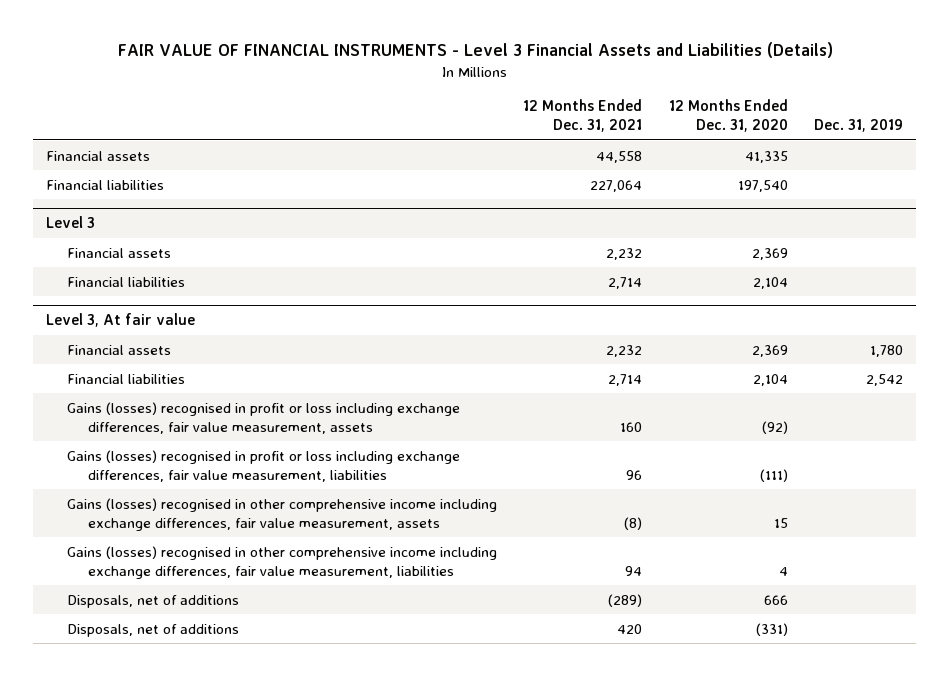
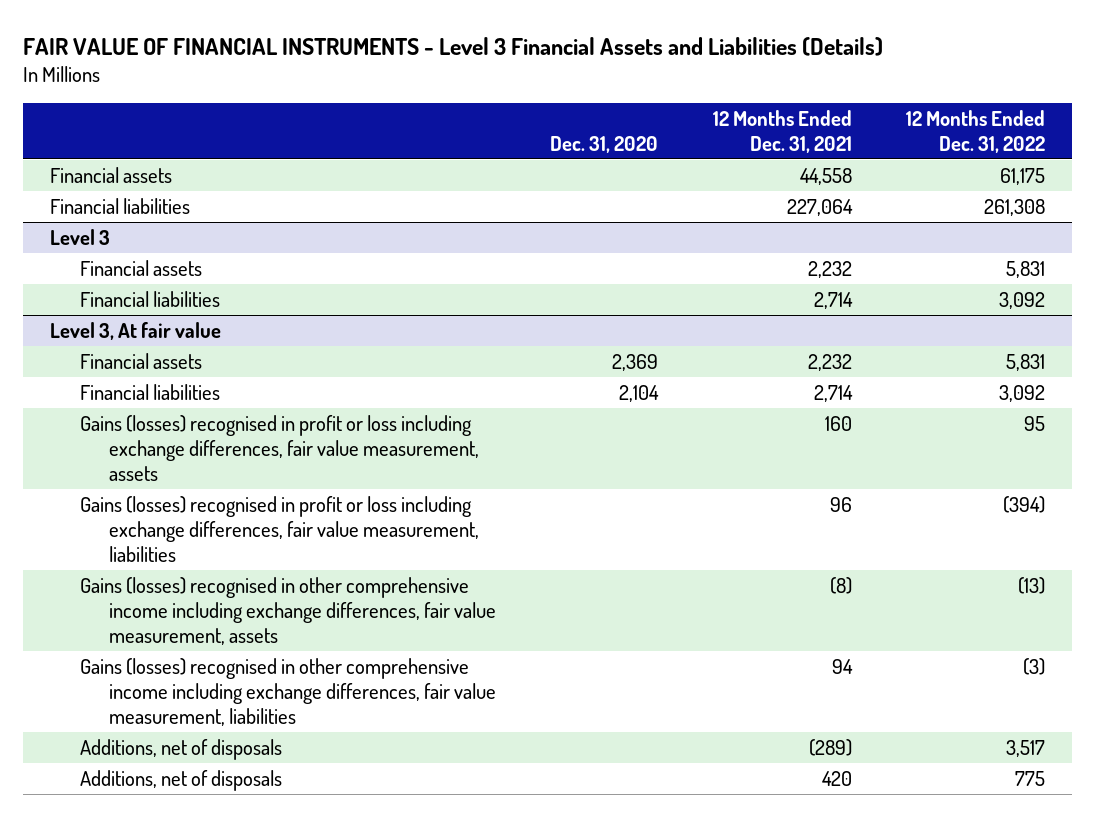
[668,99,788,133] 12 Months Ended Dec. 31, 2020 -> none
[813,119,903,133] Dec. 31, 2019 -> none
none -> [550,135,659,153] Dec. 31, 2020
none -> [906,109,1046,153] 12 Months Ended Dec. 31, 2022
[66,594,239,608] Disposals, net of additions -> [79,739,282,761] Additions, net of disposals
[66,623,239,637] Disposals, net of additions -> [79,770,282,792] Additions, net of disposals

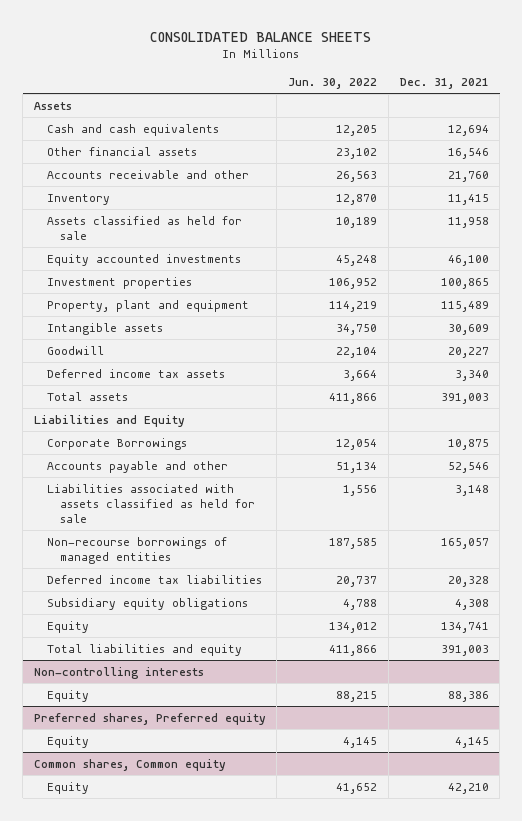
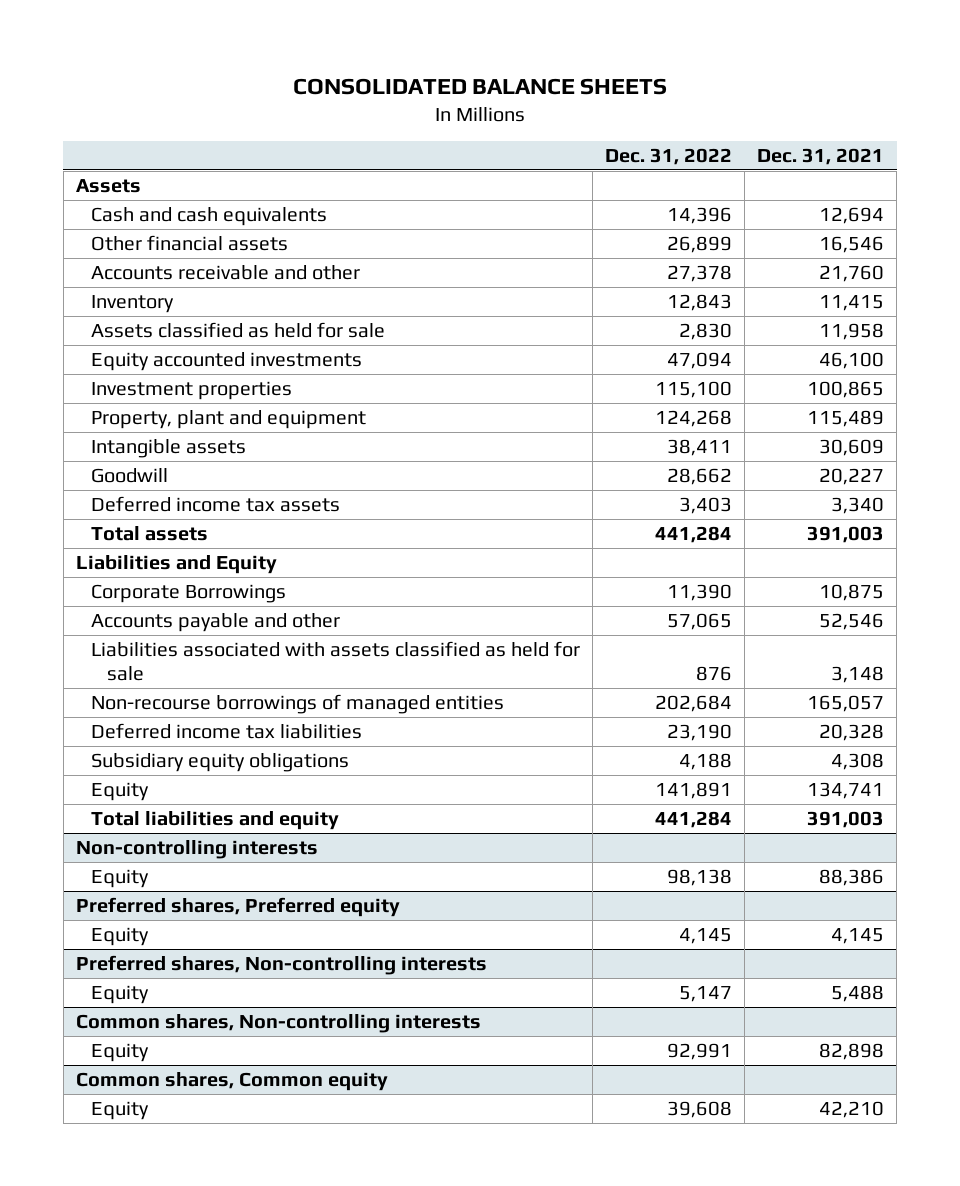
[288,77,378,89] Jun. 30, 2022 -> none
none -> [605,147,733,165] Dec. 31, 2022
none -> [75,954,487,975] Preferred shares, Non-controlling interests
none -> [91,984,150,1004] Equity
none -> [75,1013,481,1033] Common shares, Non-controlling interests
none -> [91,1042,150,1062] Equity

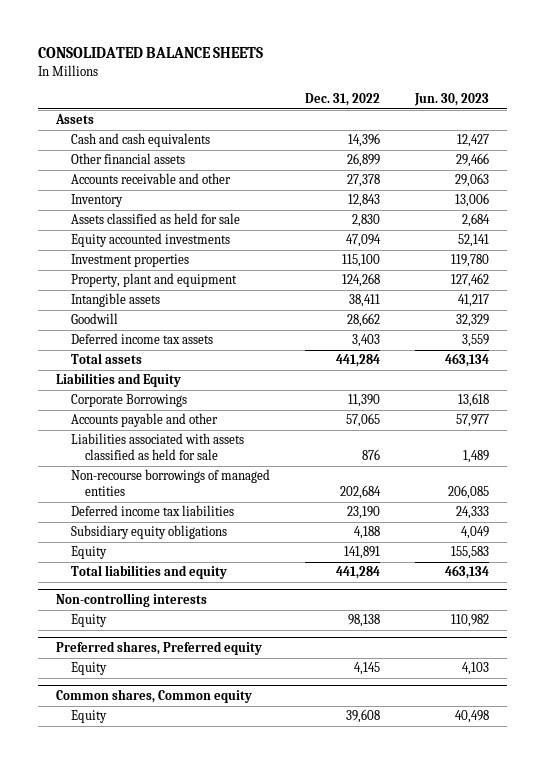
[757,147,885,165] Dec. 31, 2021 -> none
none -> [414,93,490,107] Jun. 30, 2023
[75,954,487,975] Preferred shares, Non-controlling interests -> none
[91,984,150,1004] Equity -> none
[75,1013,481,1033] Common shares, Non-controlling interests -> none
[91,1042,150,1062] Equity -> none

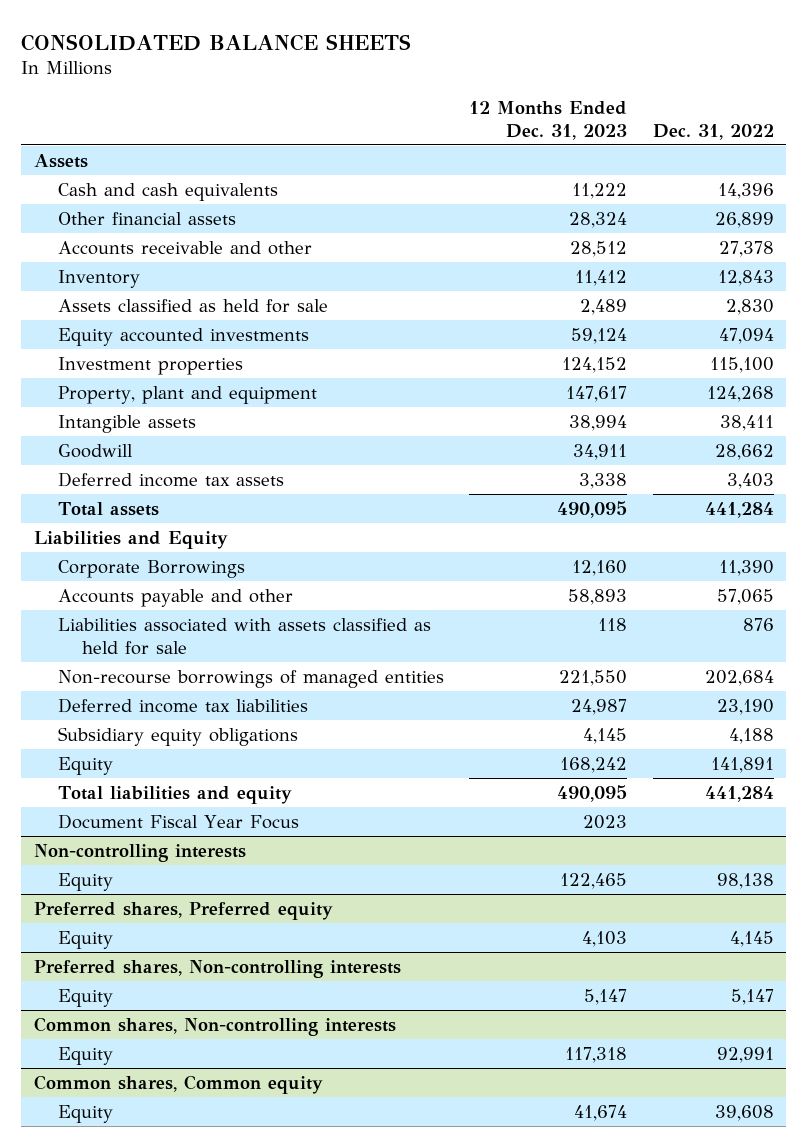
[414,93,490,107] Jun. 30, 2023 -> none
none -> [469,100,628,140] 12 Months Ended Dec. 31, 2023
none -> [58,813,300,829] Document Fiscal Year Focus
none -> [33,959,401,978] Preferred shares, Non-controlling interests
none -> [58,988,114,1007] Equity
none -> [33,1016,396,1036] Common shares, Non-controlling interests
none -> [58,1046,114,1065] Equity

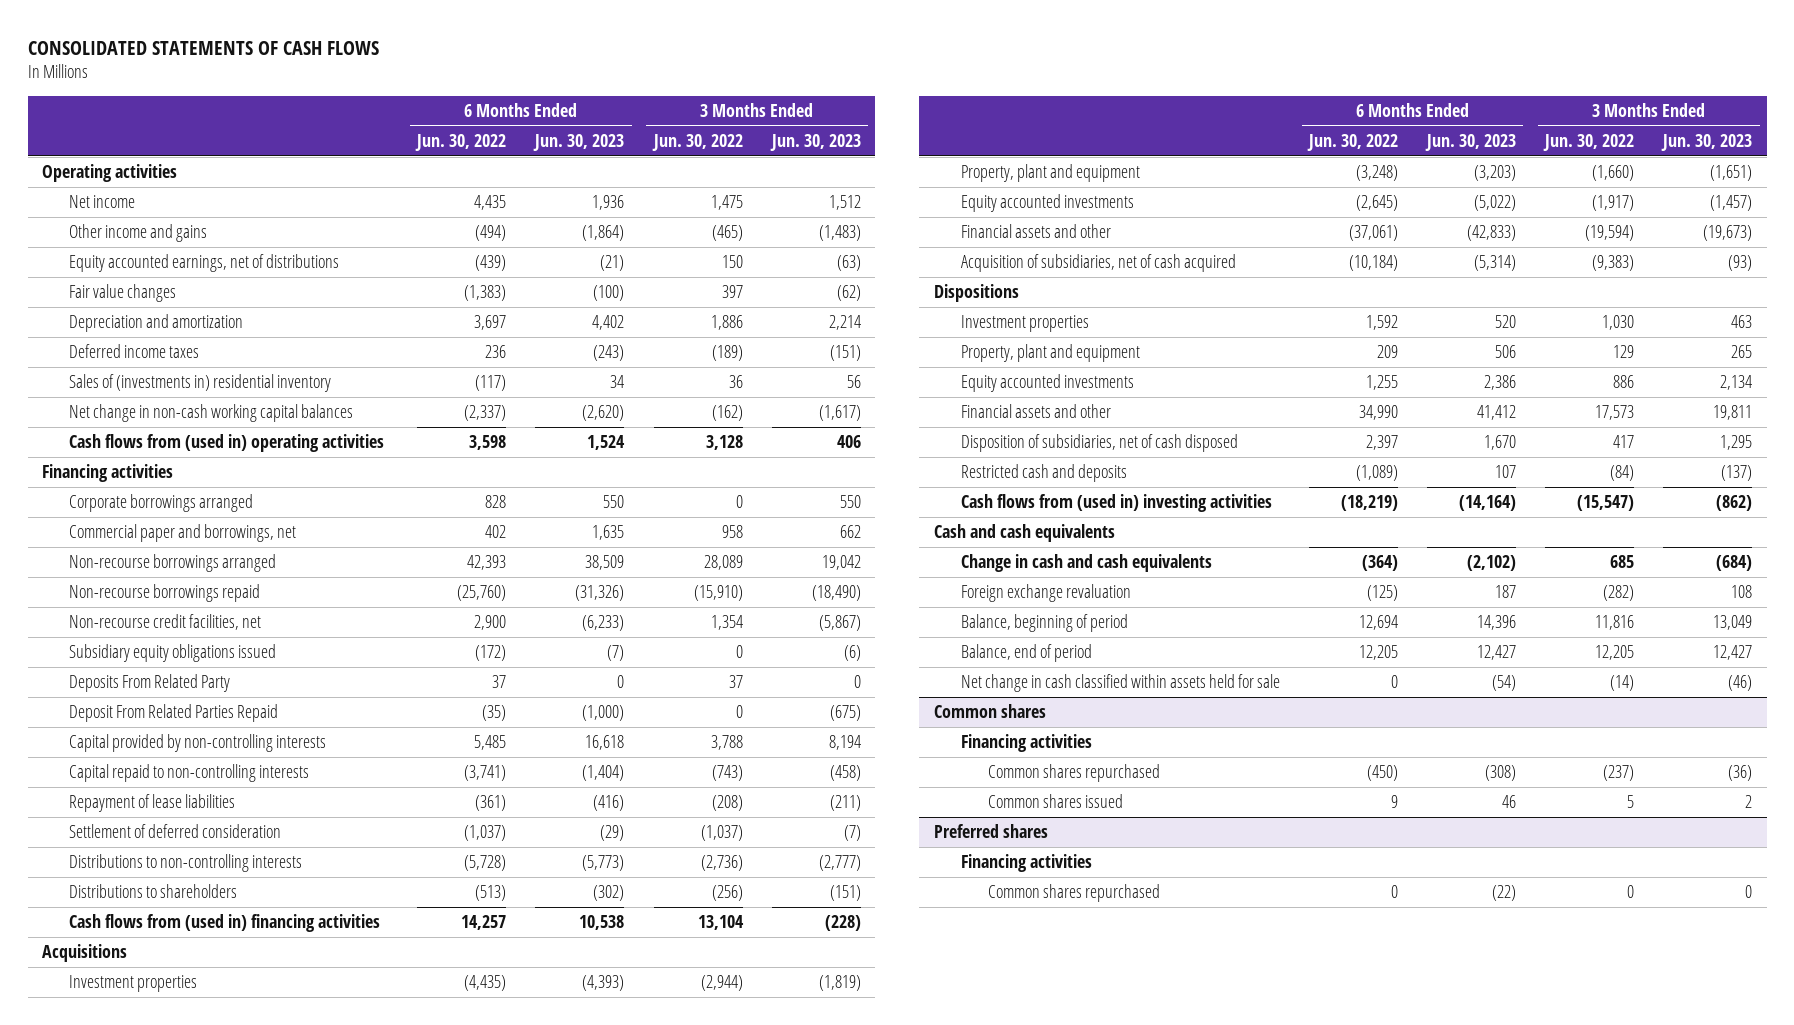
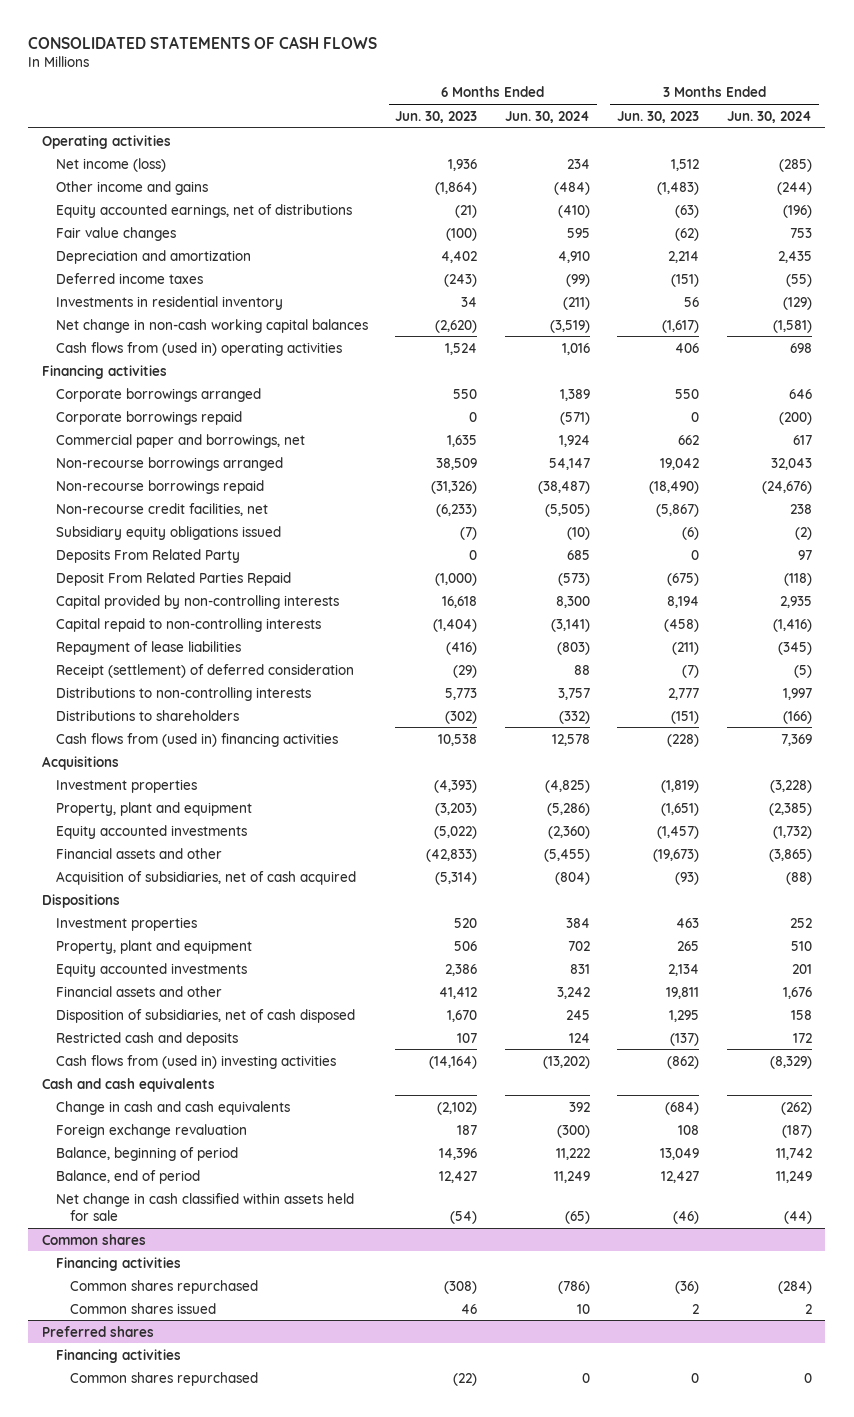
[415,133,507,151] Jun. 30, 2022 -> none
[651,133,743,151] Jun. 30, 2022 -> none
none -> [504,110,590,123] Jun. 30, 2024
none -> [726,110,812,123] Jun. 30, 2024
[69,195,136,209] Net income -> [56,157,167,172] Net income (loss)
[69,374,332,393] Sales of (investments in) residential inventory -> [56,295,284,310] Investments in residential inventory
none -> [56,410,243,425] Corporate borrowings repaid
[69,824,282,839] Settlement of deferred consideration -> [56,663,355,678] Receipt (settlement) of deferred consideration
[582,855,625,872] (5,773) -> [445,687,478,700] 5,773
[818,855,861,872] (2,777) -> [668,687,700,700] 2,777

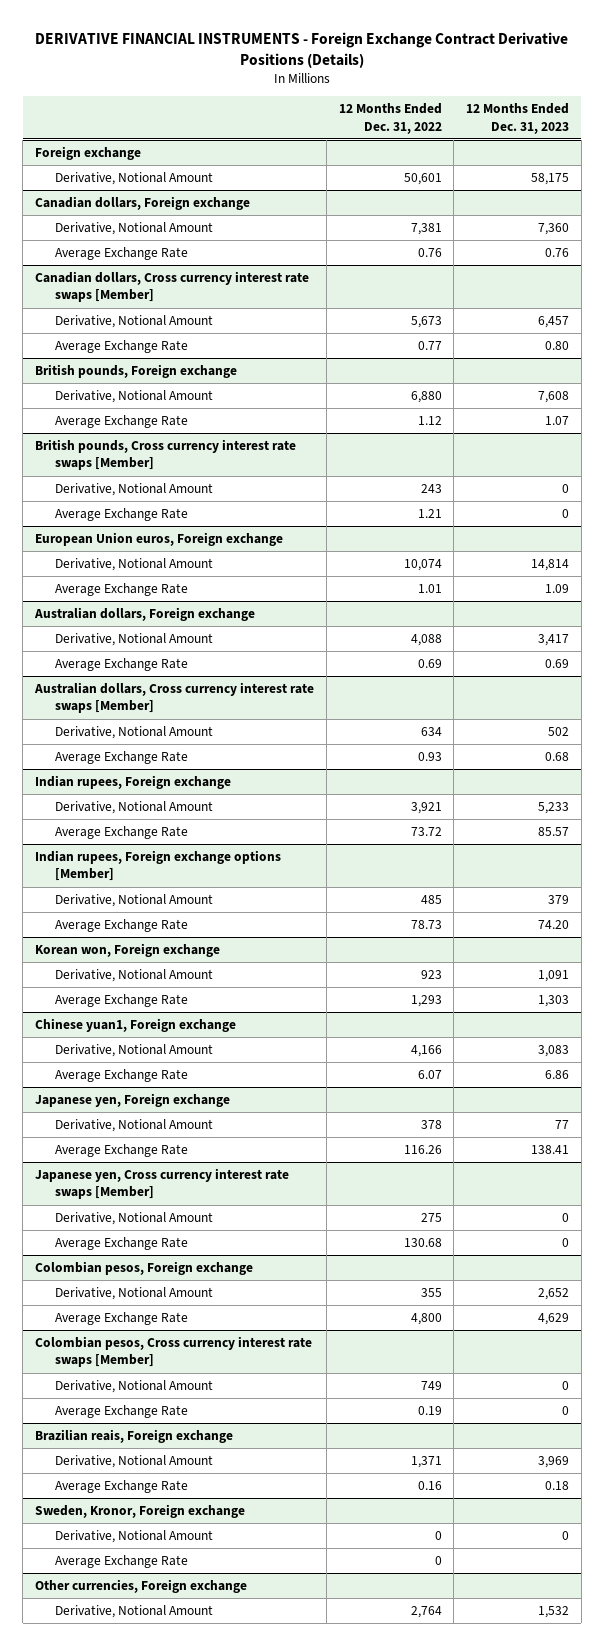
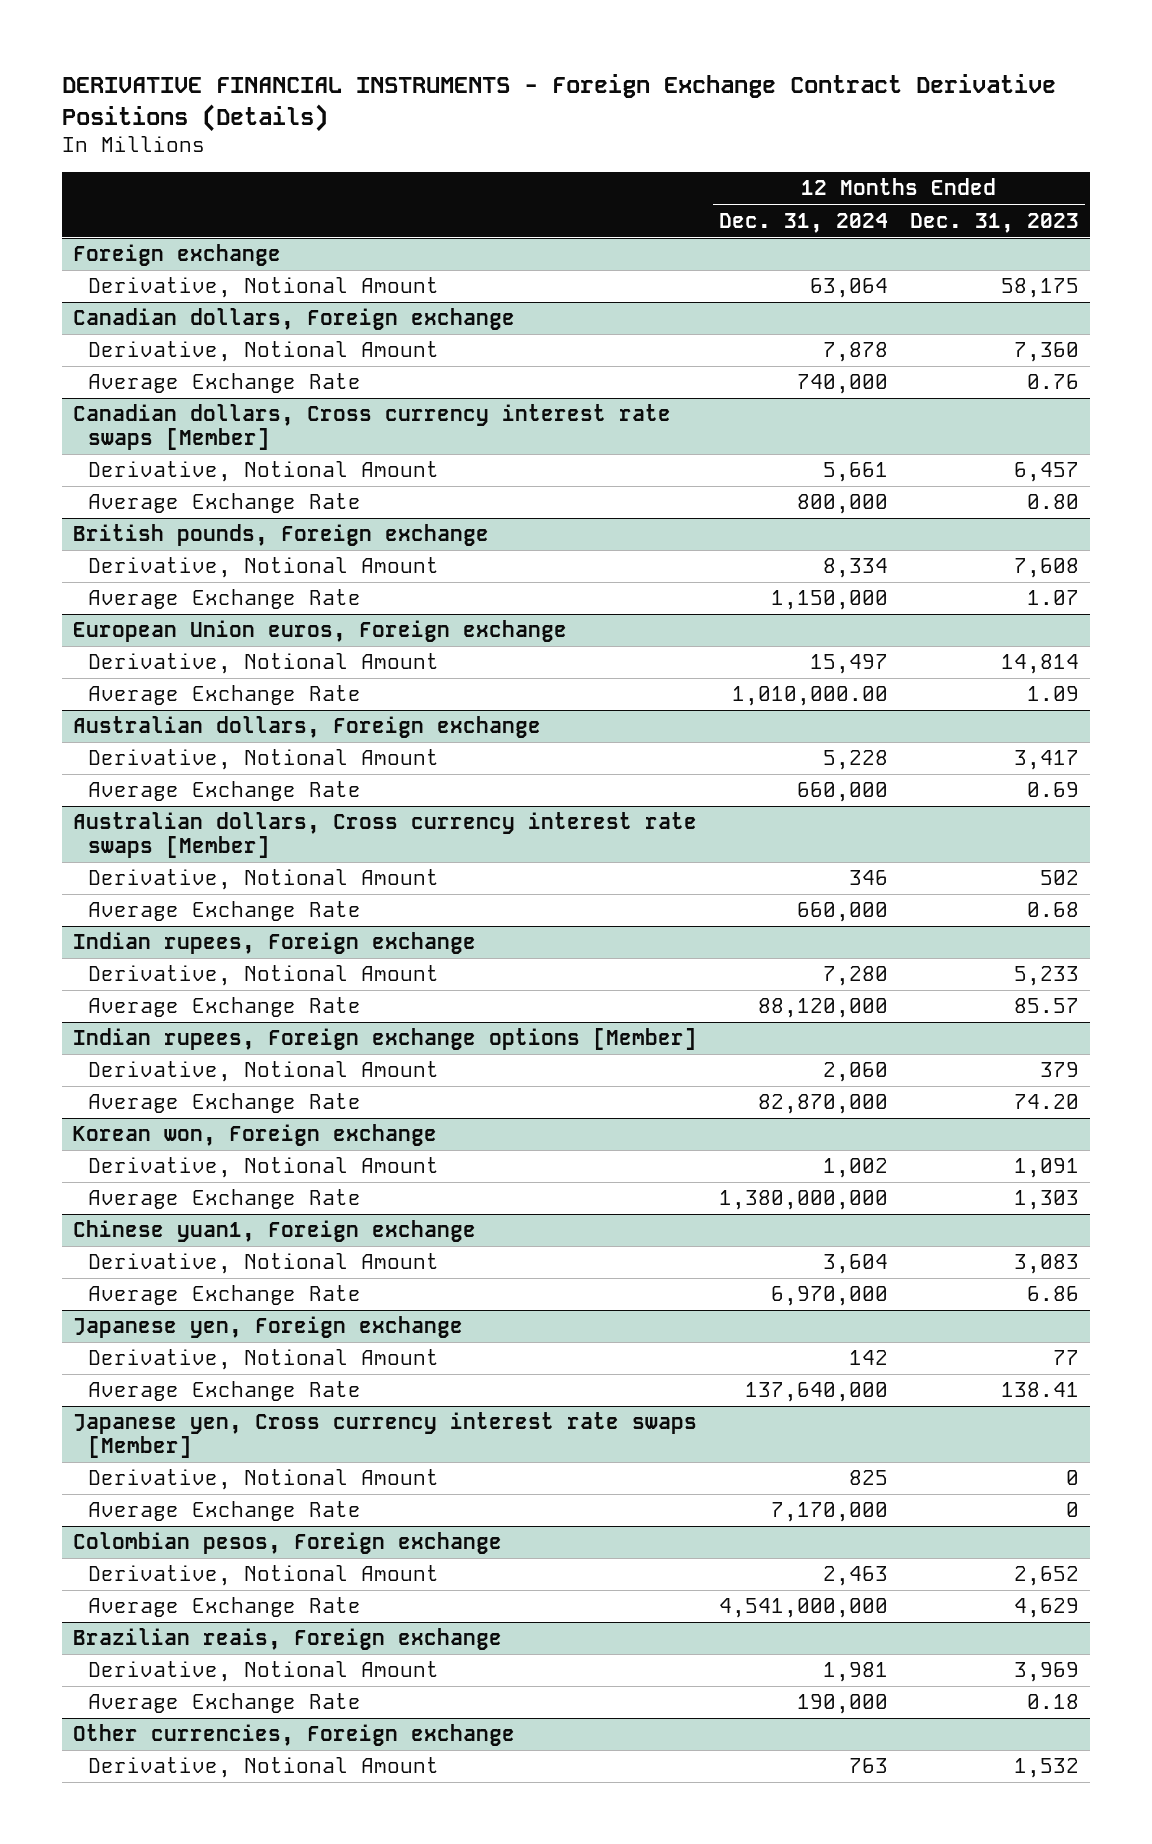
[338,103,442,134] 12 Months Ended Dec. 31, 2022 -> none
none -> [718,212,888,233] Dec. 31, 2024
[35,439,297,471] British pounds, Cross currency interest rate swaps [Member] -> none
[55,483,214,497] Derivative, Notional Amount -> none
[55,508,189,522] Average Exchange Rate -> none
[35,1336,313,1368] Colombian pesos, Cross currency interest rate swaps [Member] -> none
[55,1380,214,1394] Derivative, Notional Amount -> none
[55,1405,189,1419] Average Exchange Rate -> none
[35,1504,246,1519] Sweden, Kronor, Foreign exchange -> none
[55,1530,214,1544] Derivative, Notional Amount -> none
[55,1555,189,1569] Average Exchange Rate -> none

